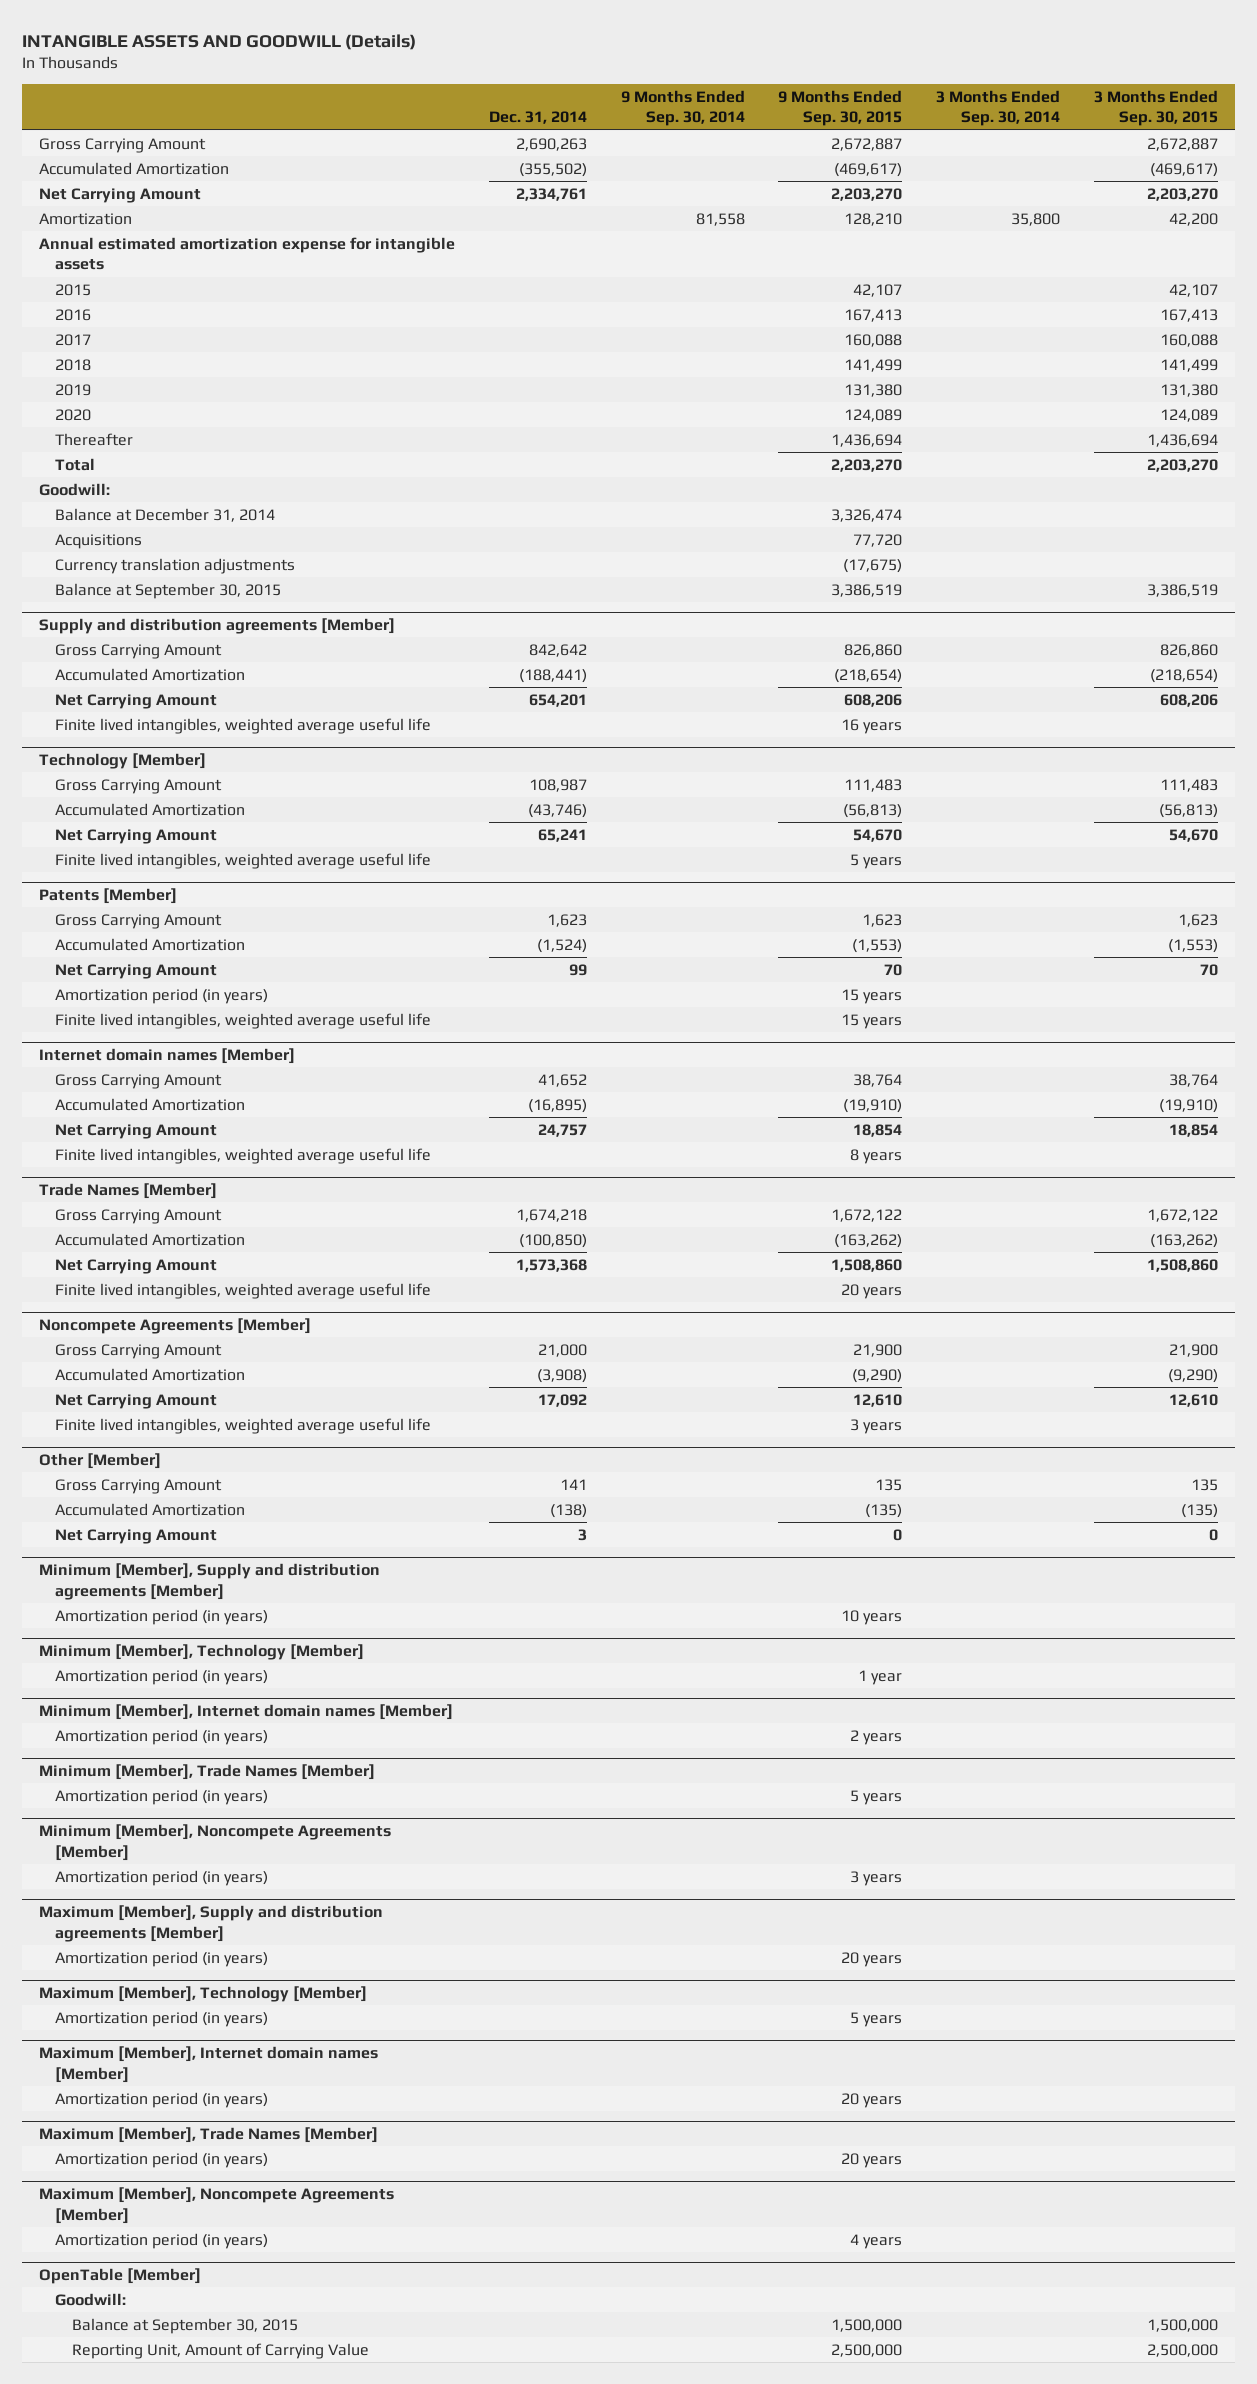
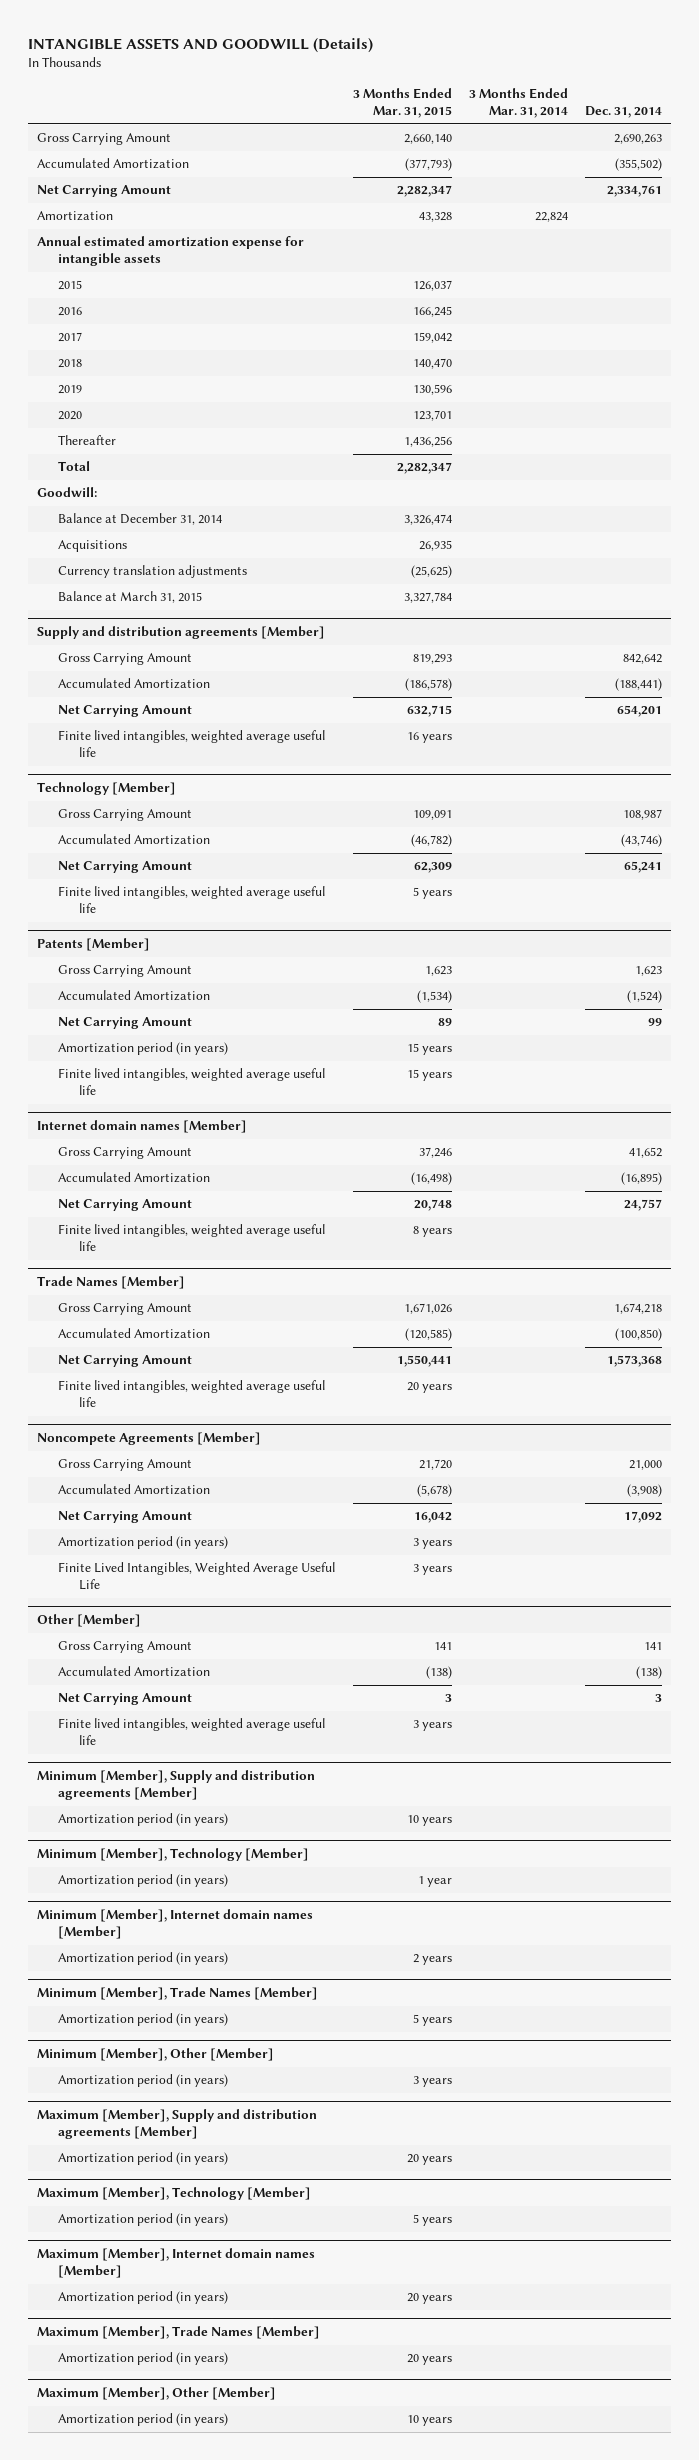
[620,89,745,127] 9 Months Ended Sep. 30, 2014 -> none
[778,89,903,127] 9 Months Ended Sep. 30, 2015 -> none
[936,89,1061,127] 3 Months Ended Sep. 30, 2014 -> none
[1093,89,1218,127] 3 Months Ended Sep. 30, 2015 -> none
none -> [352,87,452,119] 3 Months Ended Mar. 31, 2015
none -> [469,87,569,119] 3 Months Ended Mar. 31, 2014
[55,582,282,599] Balance at September 30, 2015 -> [58,591,203,604] Balance at March 31, 2015
none -> [58,1536,229,1550] Amortization period (in years)
[55,1417,432,1434] Finite lived intangibles, weighted average useful life -> [58,1562,336,1591] Finite Lived Intangibles, Weighted Average Useful Life
none -> [58,1718,326,1746] Finite lived intangibles, weighted average useful life
[39,1823,392,1861] Minimum [Member], Noncompete Agreements [Member] -> none
[55,1869,269,1886] Amortization period (in years) -> none
none -> [37,2047,275,2061] Minimum [Member], Other [Member]
none -> [58,2074,229,2088] Amortization period (in years)
[39,2186,395,2224] Maximum [Member], Noncompete Agreements [Member] -> none
[55,2232,269,2249] Amortization period (in years) -> none
[39,2267,202,2284] OpenTable [Member] -> none
[55,2292,127,2306] Goodwill: -> none
[71,2317,298,2334] Balance at September 30, 2015 -> none
[71,2342,369,2359] Reporting Unit, Amount of Carrying Value -> none
none -> [37,2386,277,2400] Maximum [Member], Other [Member]
none -> [58,2413,229,2427] Amortization period (in years)

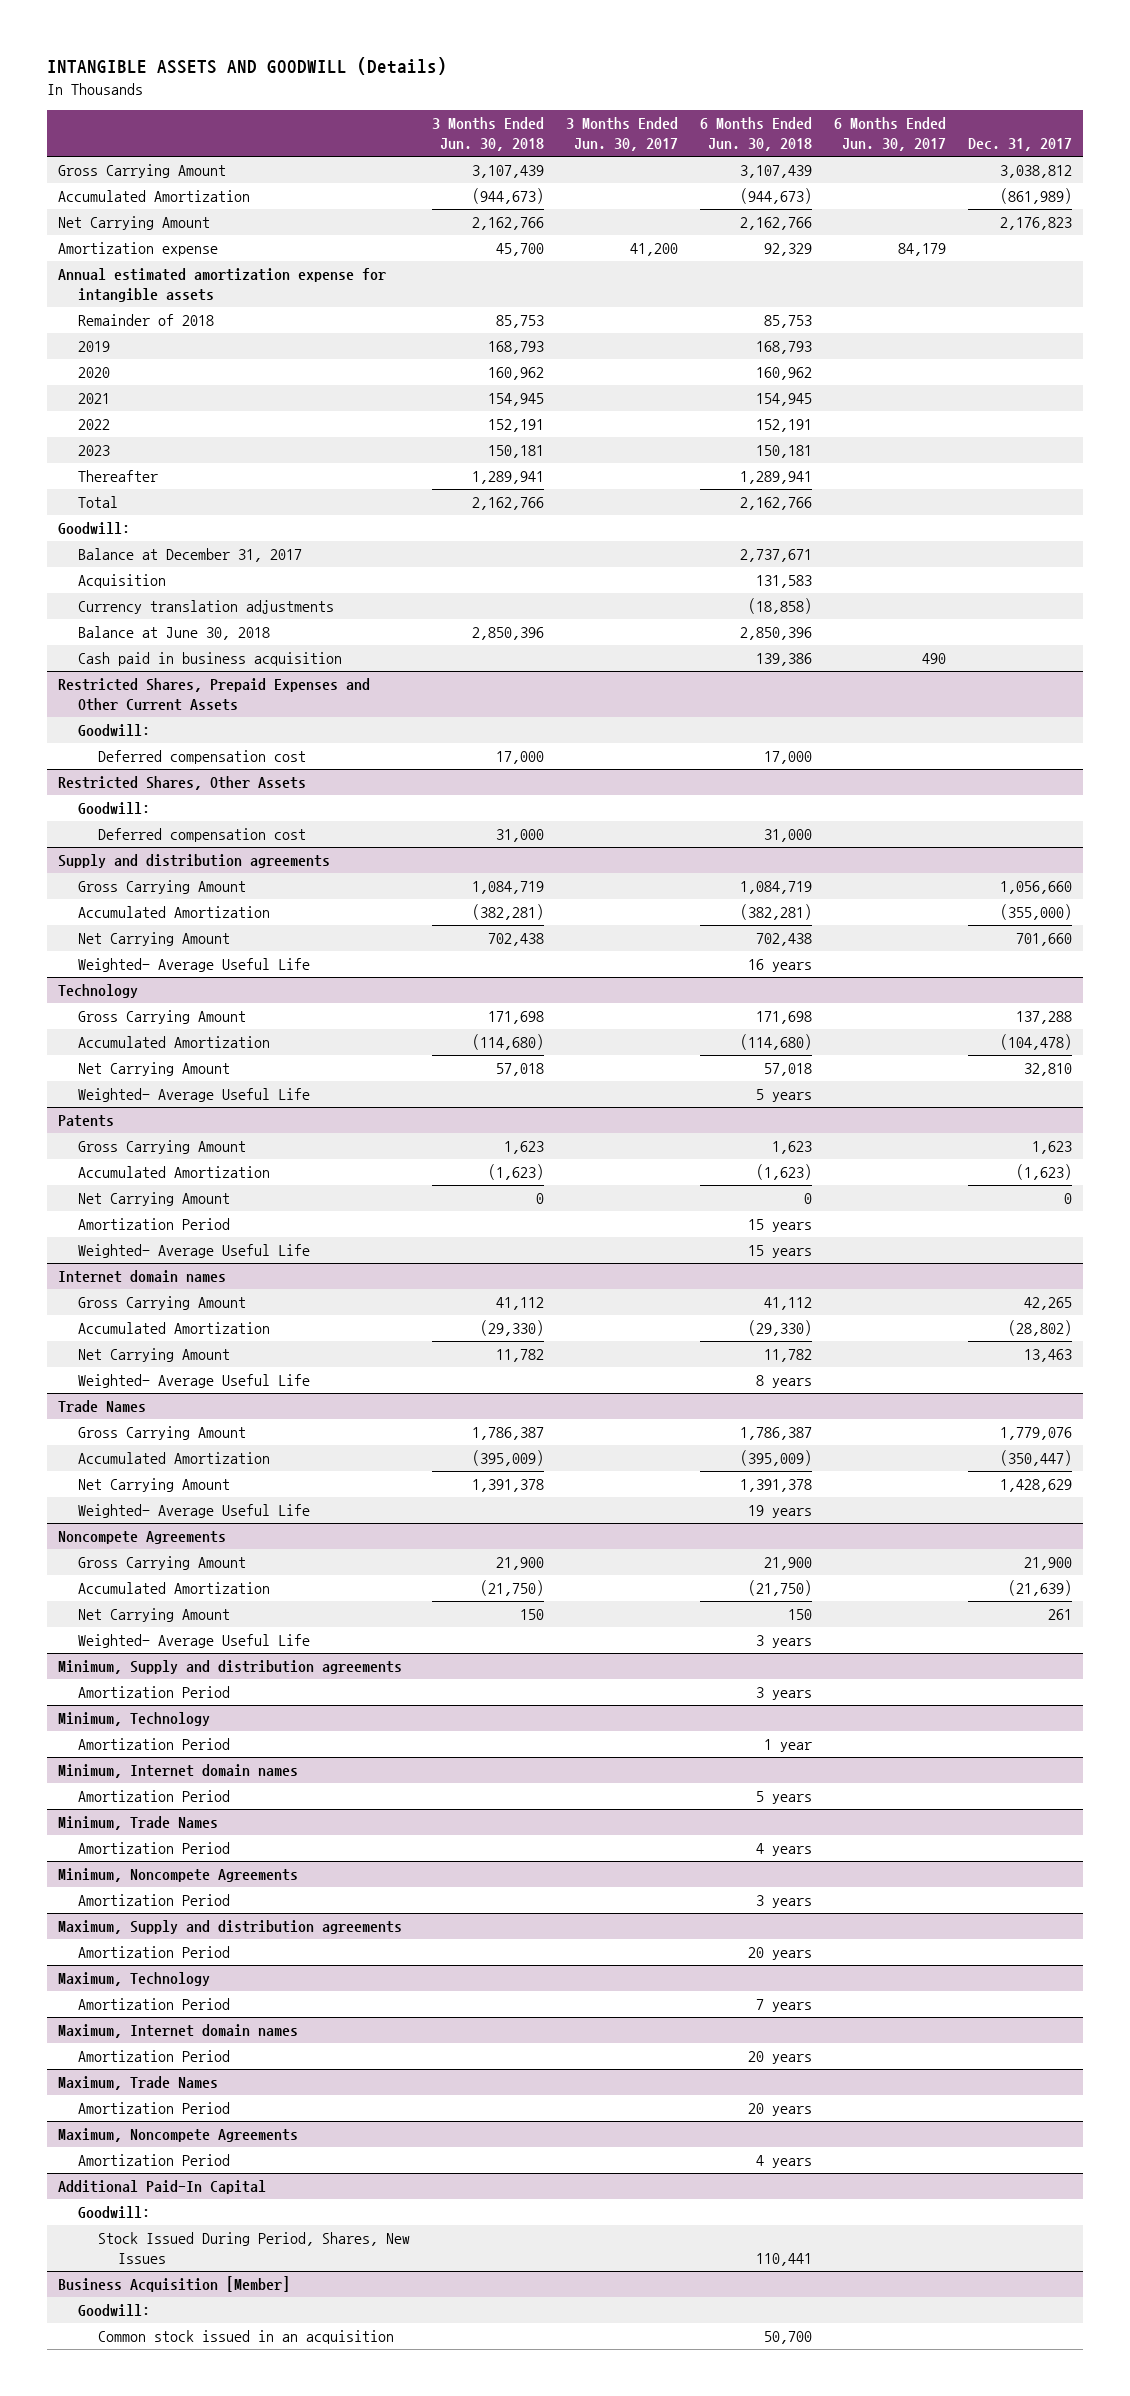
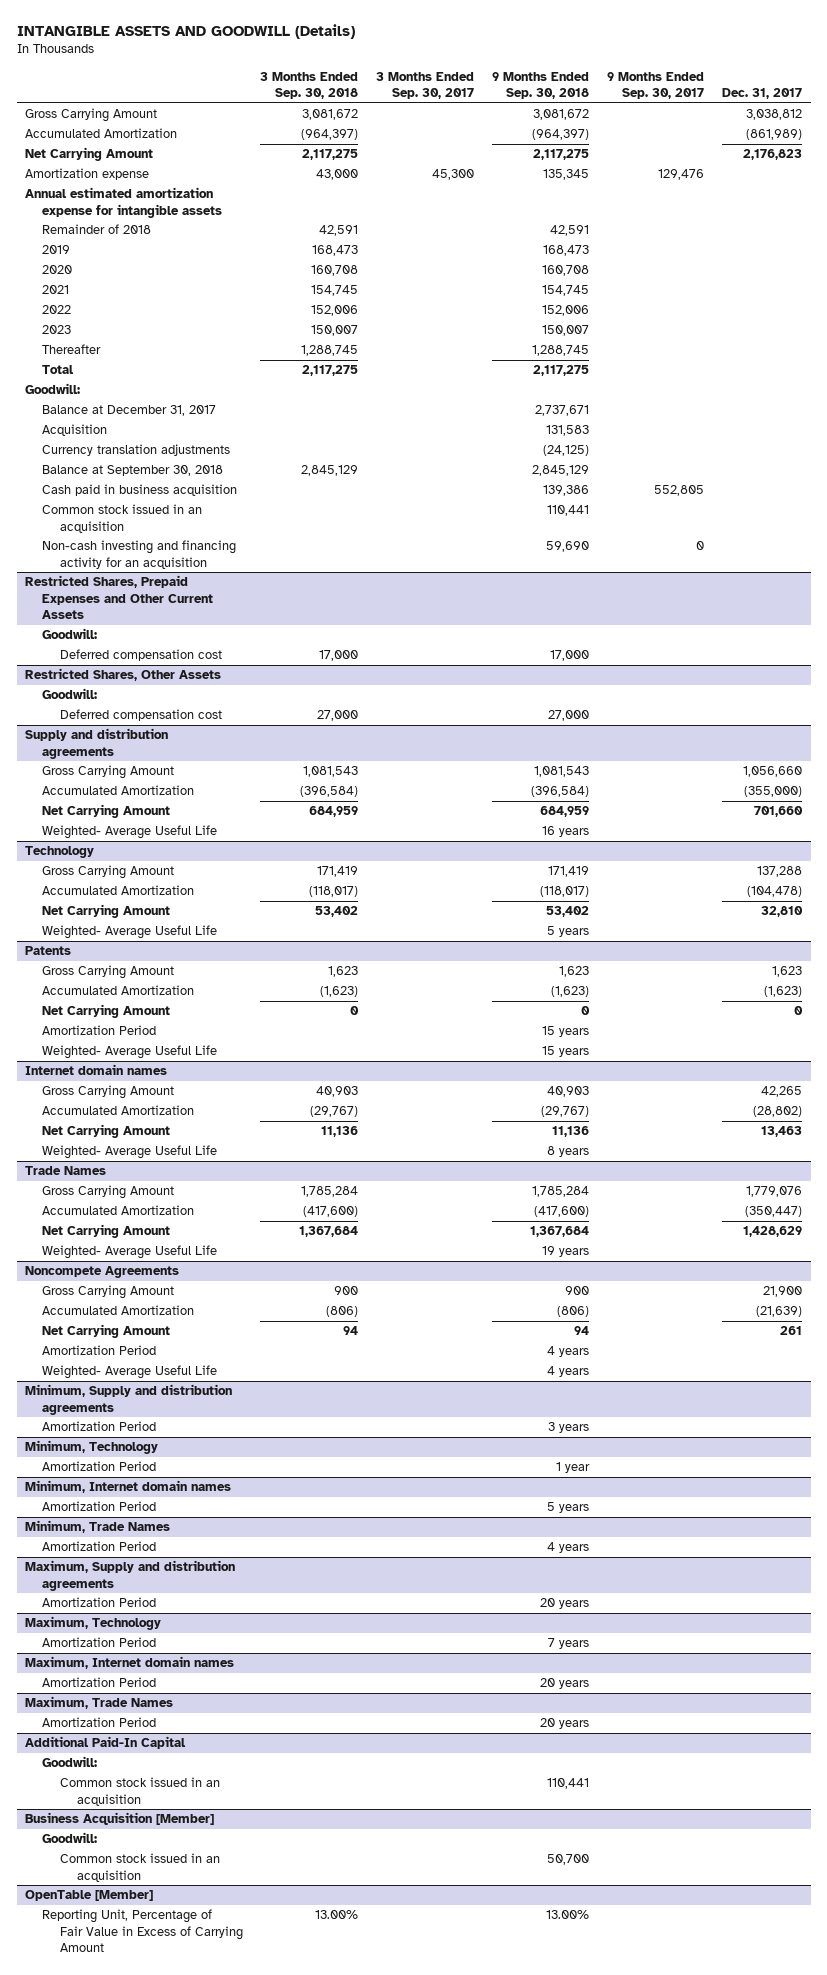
[432,117,545,152] 3 Months Ended Jun. 30, 2018 -> none
[566,117,679,152] 3 Months Ended Jun. 30, 2017 -> none
[699,117,812,152] 6 Months Ended Jun. 30, 2018 -> none
[833,117,946,152] 6 Months Ended Jun. 30, 2017 -> none
none -> [260,71,359,99] 3 Months Ended Sep. 30, 2018
none -> [376,71,475,99] 3 Months Ended Sep. 30, 2017
none -> [492,71,590,99] 9 Months Ended Sep. 30, 2018
none -> [606,71,704,99] 9 Months Ended Sep. 30, 2017
[78,626,271,641] Balance at June 30, 2018 -> [42,465,224,477] Balance at September 30, 2018
none -> [42,504,203,533] Common stock issued in an acquisition
none -> [42,540,237,569] Non-cash investing and financing activity for an acquisition
none -> [42,1345,157,1356] Amortization Period
[58,1868,299,1883] Minimum, Noncompete Agreements -> none
[78,1894,231,1907] Amortization Period -> none
[58,2128,299,2143] Maximum, Noncompete Agreements -> none
[78,2154,231,2167] Amortization Period -> none
[98,2232,411,2265] Stock Issued During Period, Shares, New Issues -> none
none -> [59,1777,220,1806] Common stock issued in an acquisition
none -> [25,1890,154,1902] OpenTable [Member]
none -> [42,1909,243,1952] Reporting Unit, Percentage of Fair Value in Excess of Carrying Amount

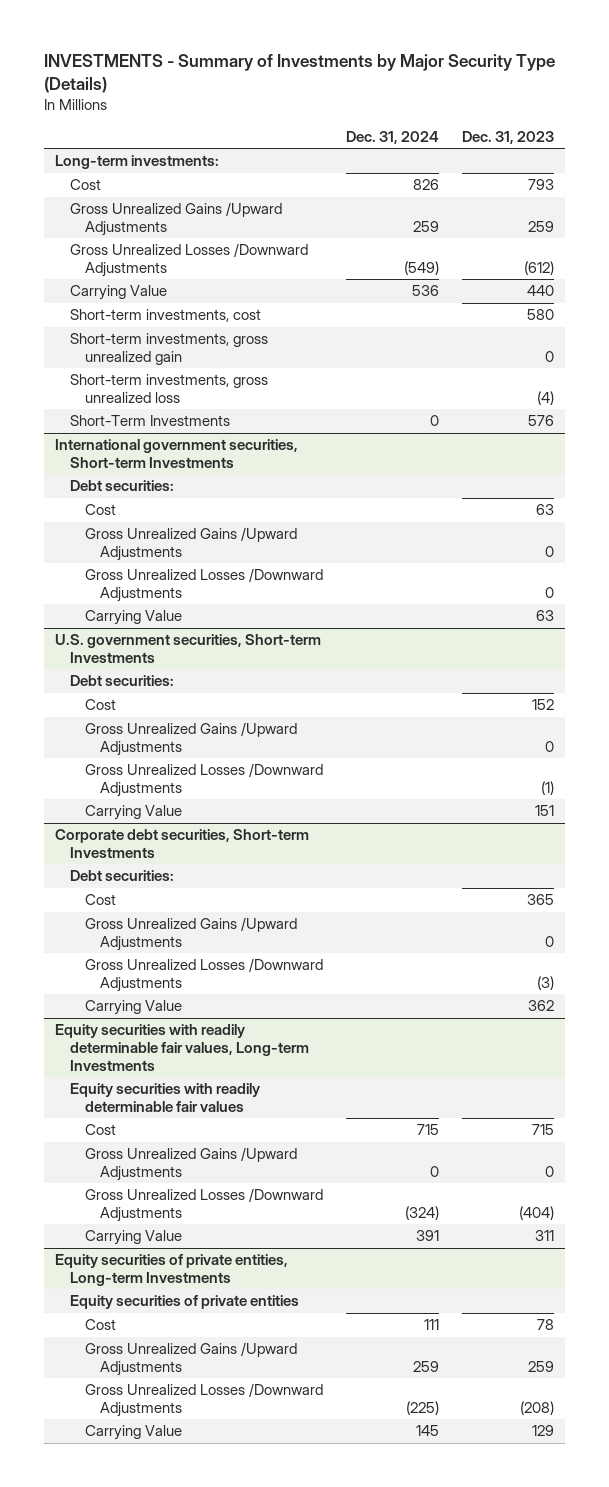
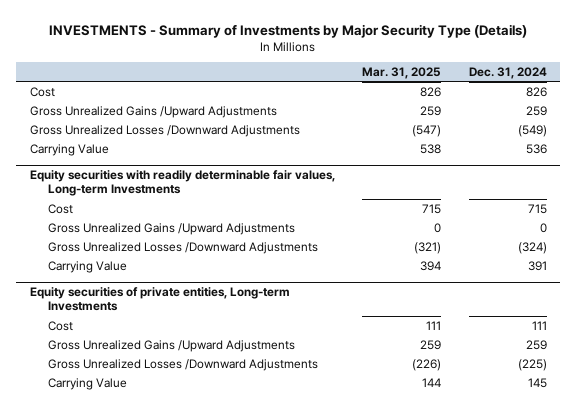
[461,130,554,144] Dec. 31, 2023 -> none
none -> [362,67,442,80] Mar. 31, 2025
[55,155,220,170] Long-term investments: -> none
[70,309,262,323] Short-term investments, cost -> none
[70,333,269,365] Short-term investments, gross unrealized gain -> none
[70,374,269,403] Short-term investments, gross unrealized loss -> none
[70,415,231,427] Short-Term Investments -> none
[55,439,299,468] International government securities, Short-term Investments -> none
[70,480,175,492] Debt securities: -> none
[85,504,117,516] Cost -> none
[85,527,298,561] Gross Unrealized Gains /Upward Adjustments -> none
[85,568,324,602] Gross Unrealized Losses /Downward Adjustments -> none
[85,610,183,626] Carrying Value -> none
[55,634,322,663] U.S. government securities, Short-term Investments -> none
[70,675,175,687] Debt securities: -> none
[85,699,117,711] Cost -> none
[85,722,298,756] Gross Unrealized Gains /Upward Adjustments -> none
[85,763,324,797] Gross Unrealized Losses /Downward Adjustments -> none
[85,805,183,821] Carrying Value -> none
[55,829,310,858] Corporate debt securities, Short-term Investments -> none
[70,870,175,882] Debt securities: -> none
[85,894,117,906] Cost -> none
[85,917,298,951] Gross Unrealized Gains /Upward Adjustments -> none
[85,958,324,992] Gross Unrealized Losses /Downward Adjustments -> none
[85,1000,183,1016] Carrying Value -> none
[70,1083,261,1112] Equity securities with readily determinable fair values -> none
[70,1295,300,1310] Equity securities of private entities -> none

